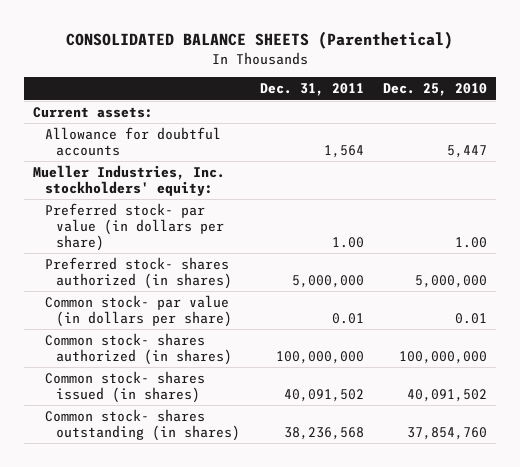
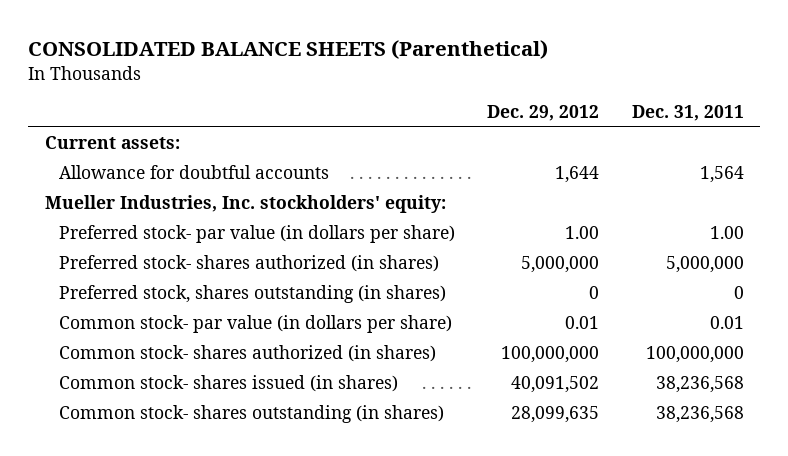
[382,83,487,97] Dec. 25, 2010 -> none
none -> [487,105,600,122] Dec. 29, 2012
none -> [59,285,447,304] Preferred stock, shares outstanding (in shares)
[283,388,364,402] 40,091,502 -> [655,376,744,394] 38,236,568

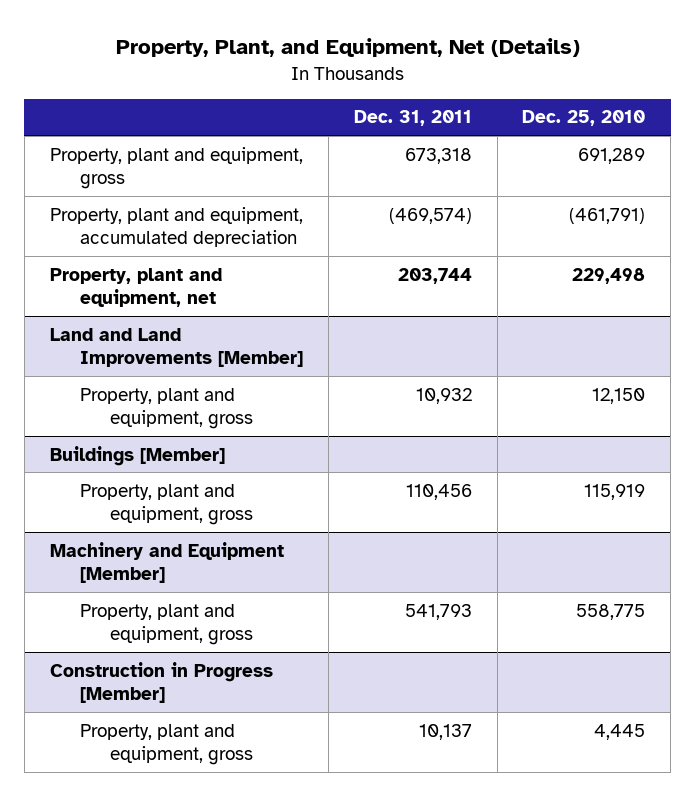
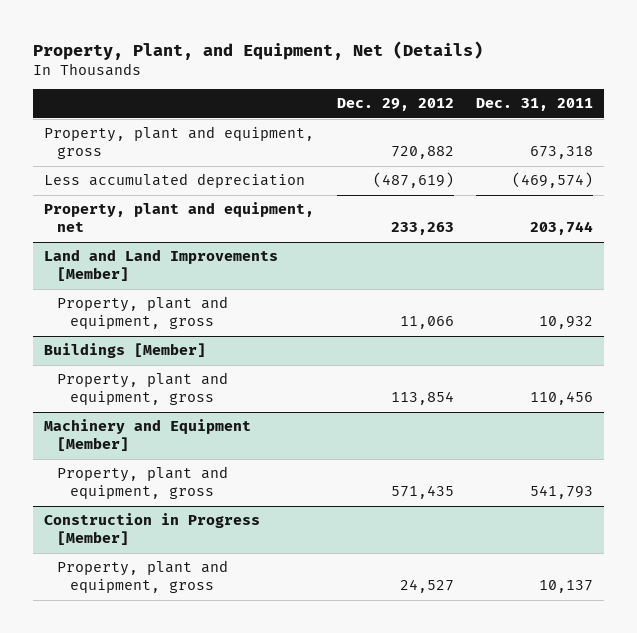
[522,110,646,127] Dec. 25, 2010 -> none
none -> [336,98,454,112] Dec. 29, 2012
[49,206,303,247] Property, plant and equipment, accumulated depreciation -> [44,173,306,189] Less accumulated depreciation

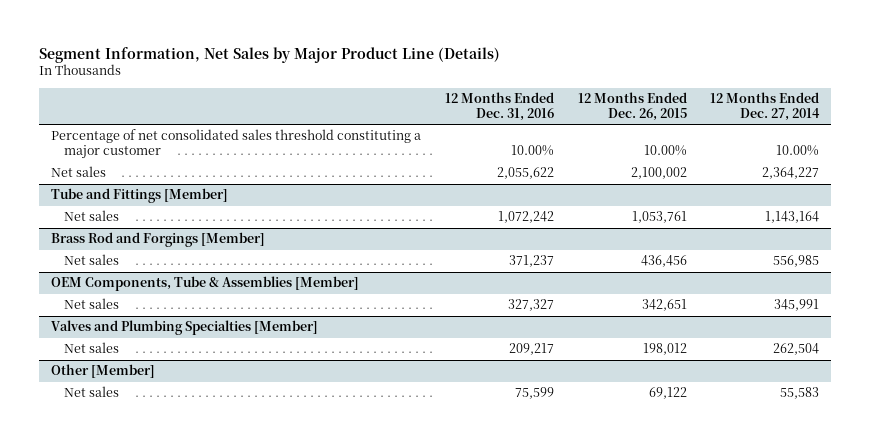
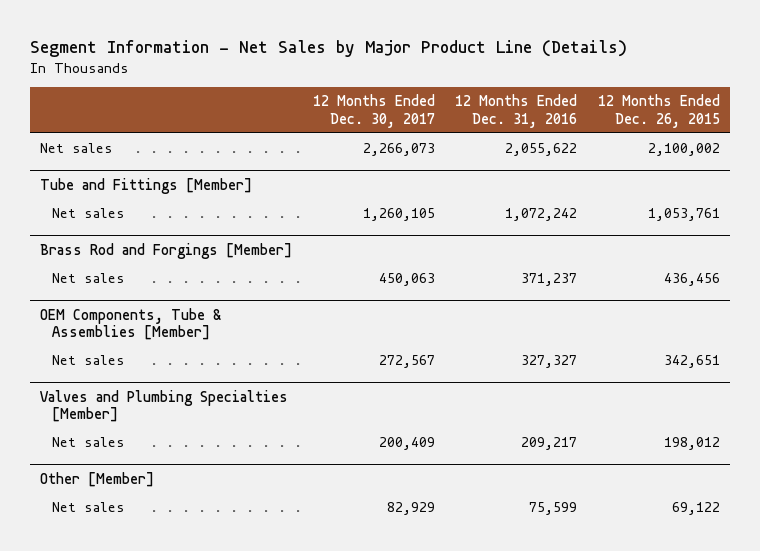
[39,46,501,63] Segment Information, Net Sales by Major Product Line (Details) -> [29,39,627,57] Segment Information - Net Sales by Major Product Line (Details)
[710,92,821,122] 12 Months Ended Dec. 27, 2014 -> none
none -> [312,94,435,128] 12 Months Ended Dec. 30, 2017
[51,129,422,160] Percentage of net consolidated sales threshold constituting a major customer -> none

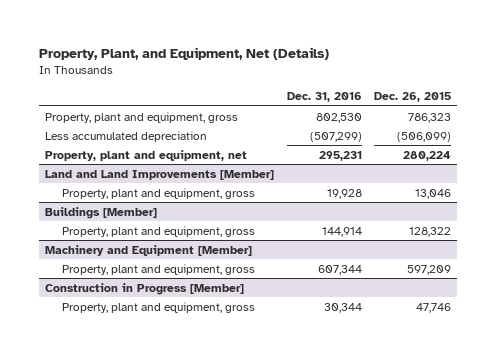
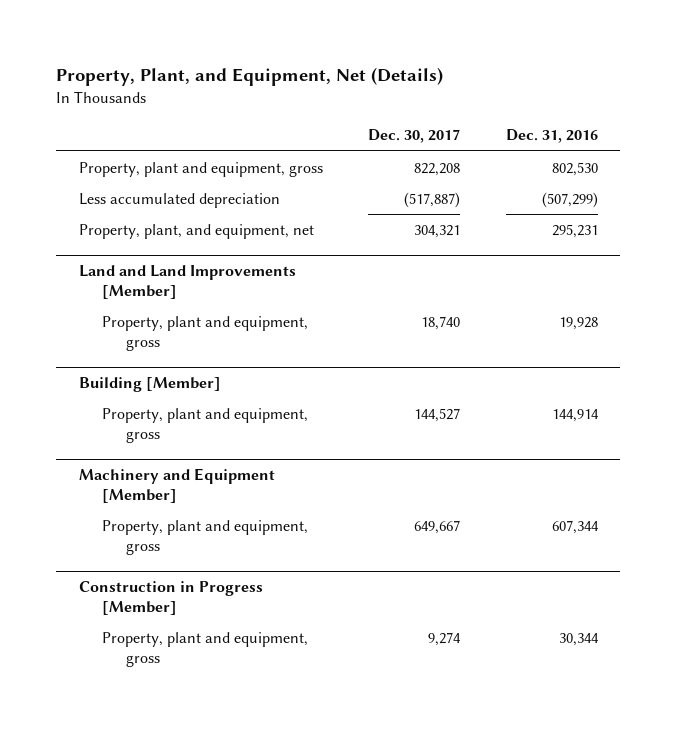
[373,92,451,103] Dec. 26, 2015 -> none
none -> [368,129,461,144] Dec. 30, 2017
[45,149,248,161] Property, plant and equipment, net -> [78,223,314,239] Property, plant, and equipment, net
[45,206,158,219] Buildings [Member] -> [78,376,221,392] Building [Member]

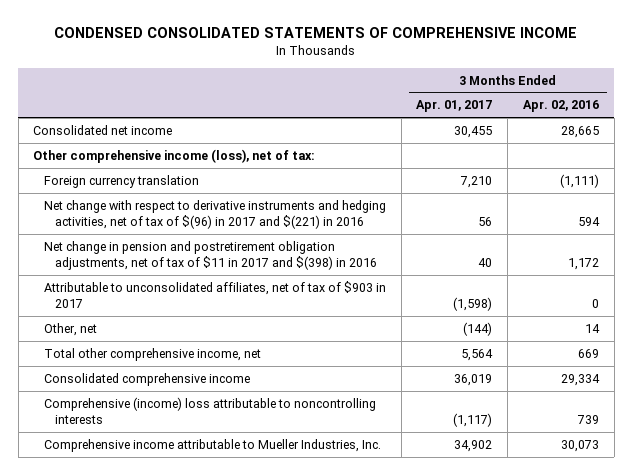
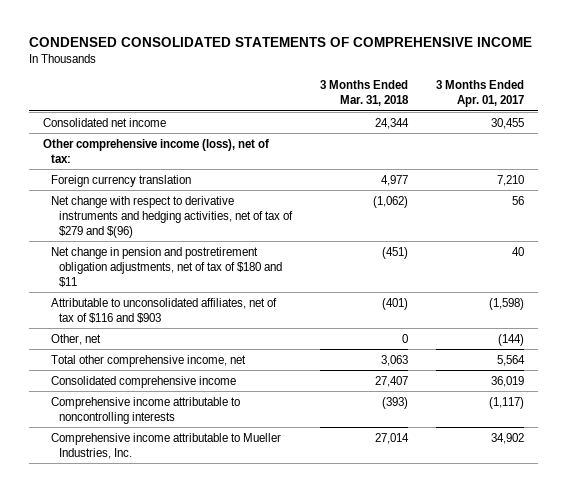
[522,100,599,113] Apr. 02, 2016 -> none
none -> [319,79,409,106] 3 Months Ended Mar. 31, 2018
[44,199,387,230] Net change with respect to derivative instruments and hedging activities, net of tax of $(96) in 2017 and $(221) in 2016 -> [50,195,294,238] Net change with respect to derivative instruments and hedging activities, net of tax of $279 and $(96)
[44,240,377,271] Net change in pension and postretirement obligation adjustments, net of tax of $11 in 2017 and $(398) in 2016 -> [50,246,283,287] Net change in pension and postretirement obligation adjustments, net of tax of $180 and $11
[44,280,387,309] Attributable to unconsolidated affiliates, net of tax of $903 in 2017 -> [50,297,277,323] Attributable to unconsolidated affiliates, net of tax of $116 and $903
[44,396,377,425] Comprehensive (income) loss attributable to noncontrolling interests -> [50,396,240,424] Comprehensive income attributable to noncontrolling interests

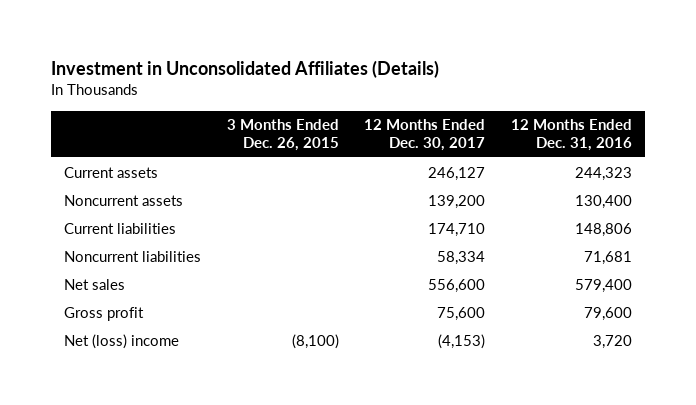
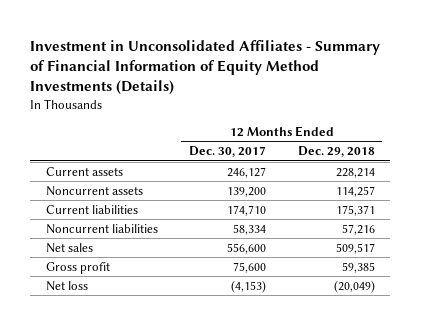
[51,59,440,78] Investment in Unconsolidated Affiliates (Details) -> [30,39,381,96] Investment in Unconsolidated Affiliates - Summary of Financial Information of Equity Method Investments (Details)
[226,119,339,151] 3 Months Ended Dec. 26, 2015 -> none
[510,119,632,151] 12 Months Ended Dec. 31, 2016 -> none
none -> [297,146,375,158] Dec. 29, 2018
[64,333,180,349] Net (loss) income -> [46,280,89,291] Net loss

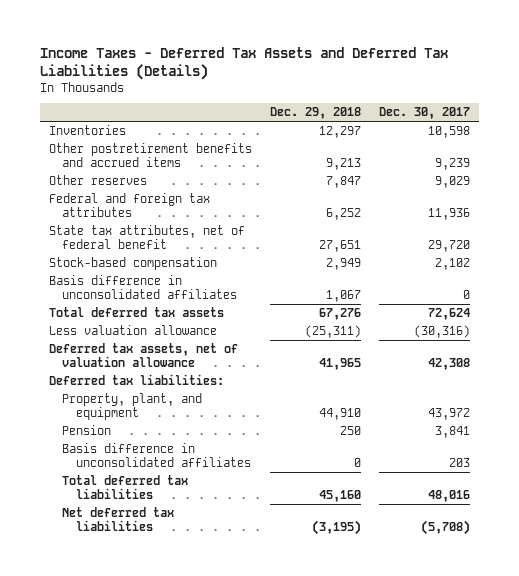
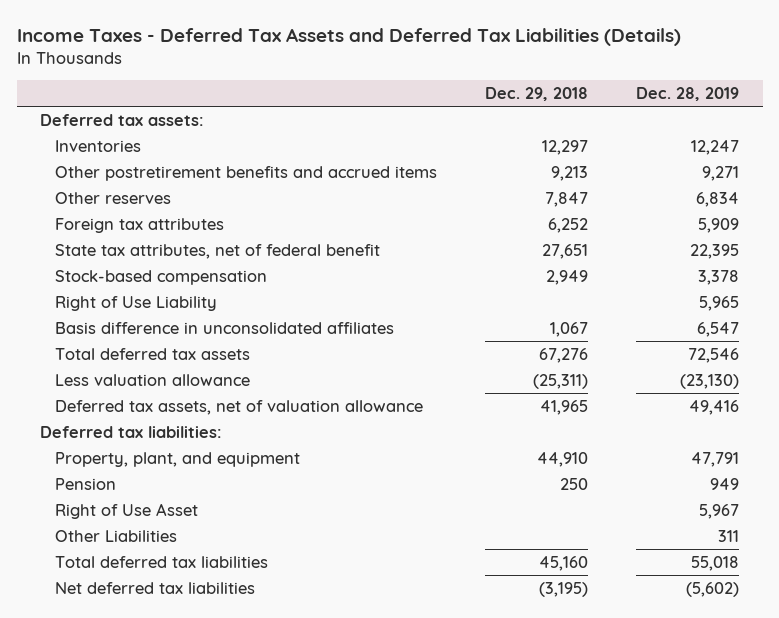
[378,107,470,120] Dec. 30, 2017 -> none
none -> [636,87,740,102] Dec. 28, 2019
none -> [40,113,205,126] Deferred tax assets:
[48,193,210,218] Federal and foreign tax attributes -> [55,217,225,233] Foreign tax attributes
none -> [55,295,218,311] Right of Use Liability
[62,443,251,468] Basis difference in unconsolidated affiliates -> none
none -> [55,502,199,519] Right of Use Asset
none -> [55,529,178,542] Other Liabilities

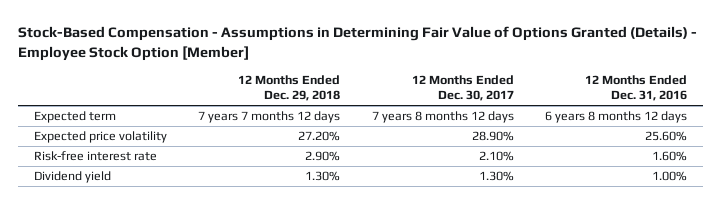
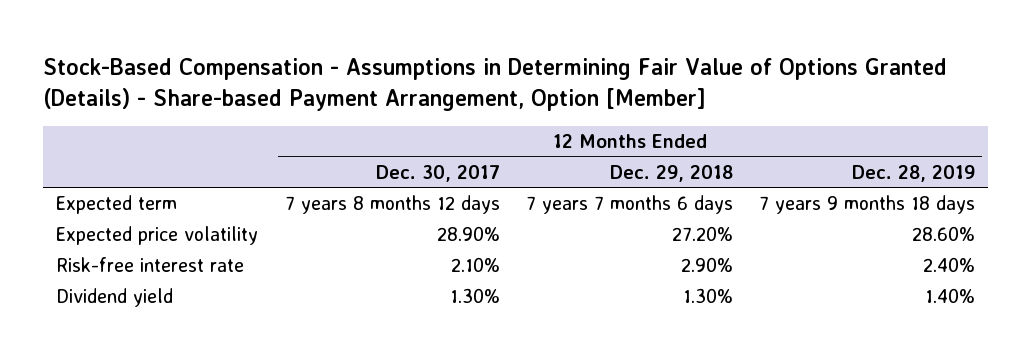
[17,26,697,61] Stock-Based Compensation - Assumptions in Determining Fair Value of Options Granted (Details) - Employee Stock Option [Member] -> [43,57,948,111] Stock-Based Compensation - Assumptions in Determining Fair Value of Options Granted (Details) - Share-based Payment Arrangement, Option [Member]
[585,74,688,101] 12 Months Ended Dec. 31, 2016 -> none
none -> [852,164,976,182] Dec. 28, 2019
[198,111,341,124] 7 years 7 months 12 days -> [525,195,733,215] 7 years 7 months 6 days

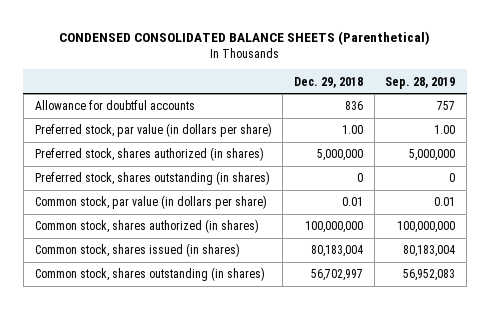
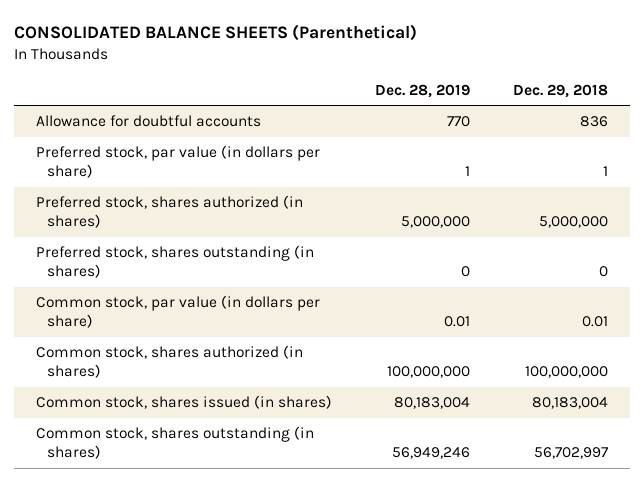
[58,30,430,45] CONDENSED CONSOLIDATED BALANCE SHEETS (Parenthetical) -> [14,24,418,42] CONSOLIDATED BALANCE SHEETS (Parenthetical)
[385,76,456,89] Sep. 28, 2019 -> none
none -> [375,83,471,98] Dec. 28, 2019
[341,125,363,135] 1.00 -> [603,166,609,177] 1

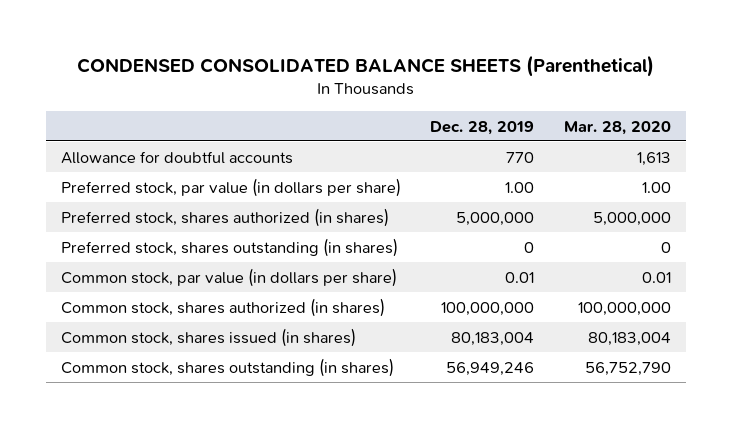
[14,24,418,42] CONSOLIDATED BALANCE SHEETS (Parenthetical) -> [76,54,654,77] CONDENSED CONSOLIDATED BALANCE SHEETS (Parenthetical)
[513,83,609,98] Dec. 29, 2018 -> none
none -> [564,120,672,135] Mar. 28, 2020
[465,166,471,177] 1 -> [505,181,535,193] 1.00

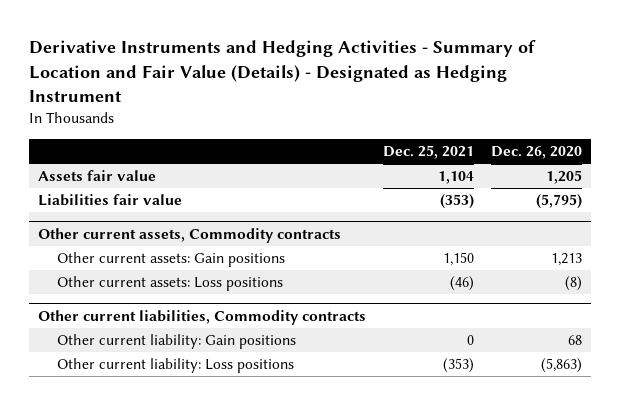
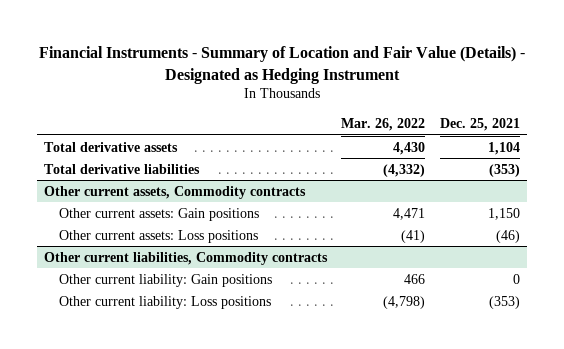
[28,40,536,103] Derivative Instruments and Hedging Activities - Summary of Location and Fair Value (Details) - Designated as Hedging Instrument -> [38,46,525,84] Financial Instruments - Summary of Location and Fair Value (Details) - Designated as Hedging Instrument
[491,146,583,160] Dec. 26, 2020 -> none
none -> [341,117,426,131] Mar. 26, 2022
[37,170,156,182] Assets fair value -> [43,141,178,152] Total derivative assets
[37,194,182,207] Liabilities fair value -> [43,163,200,174] Total derivative liabilities

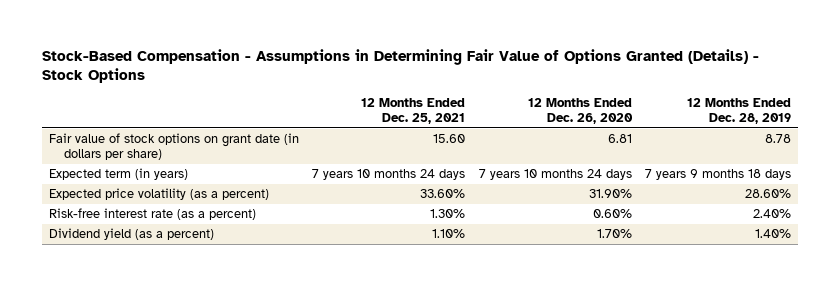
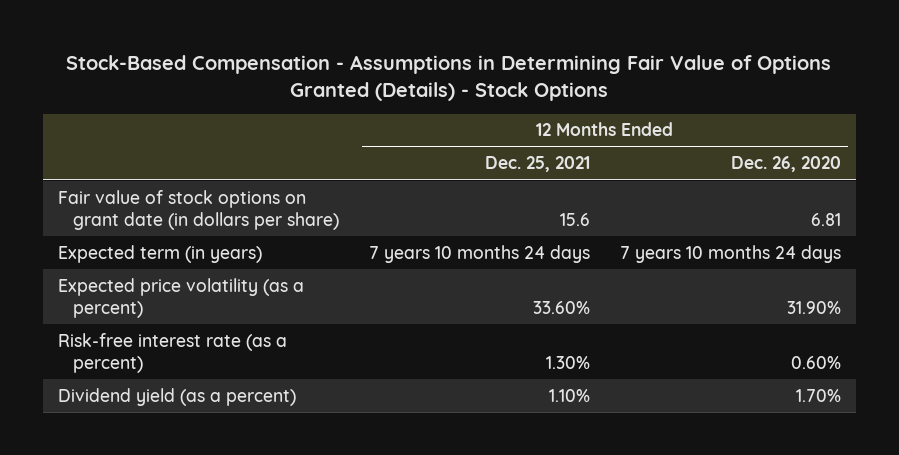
[687,98,792,124] 12 Months Ended Dec. 28, 2019 -> none
[433,134,466,144] 15.60 -> [560,212,591,226] 15.6

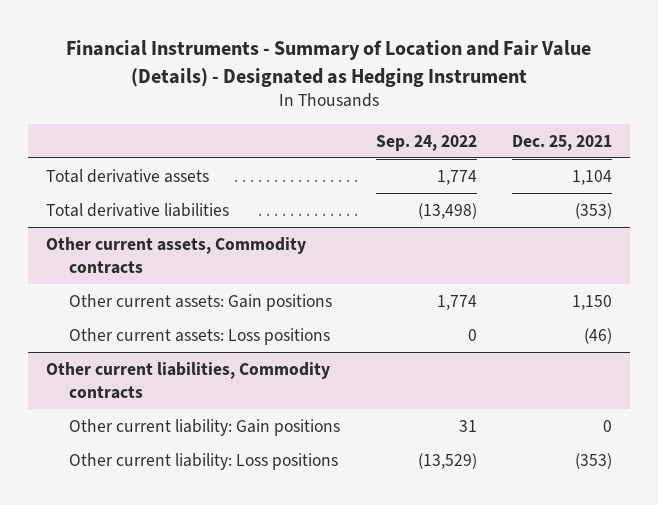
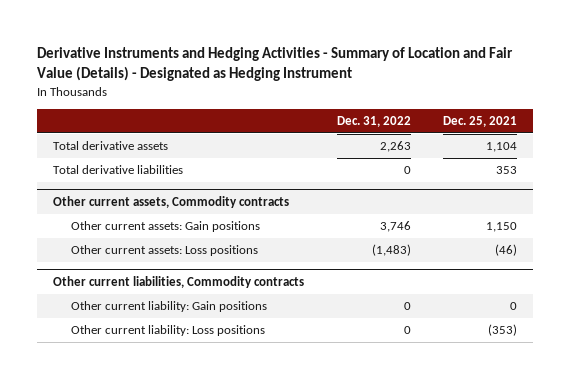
[66,40,592,87] Financial Instruments - Summary of Location and Fair Value (Details) - Designated as Hedging Instrument -> [37,46,514,82] Derivative Instruments and Hedging Activities - Summary of Location and Fair Value (Details) - Designated as Hedging Instrument
[375,134,477,151] Sep. 24, 2022 -> none
none -> [336,116,411,128] Dec. 31, 2022
[575,202,613,219] (353) -> [496,166,518,175] 353

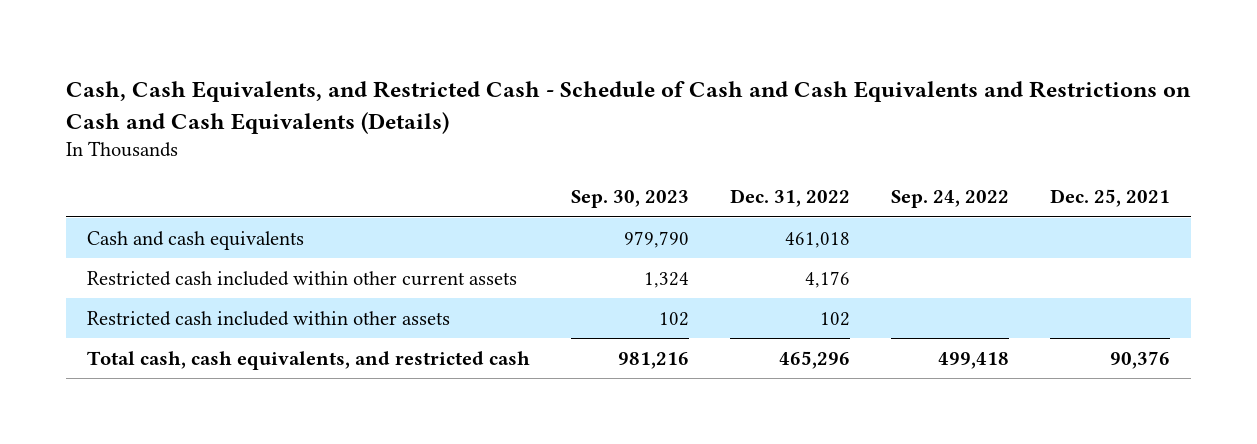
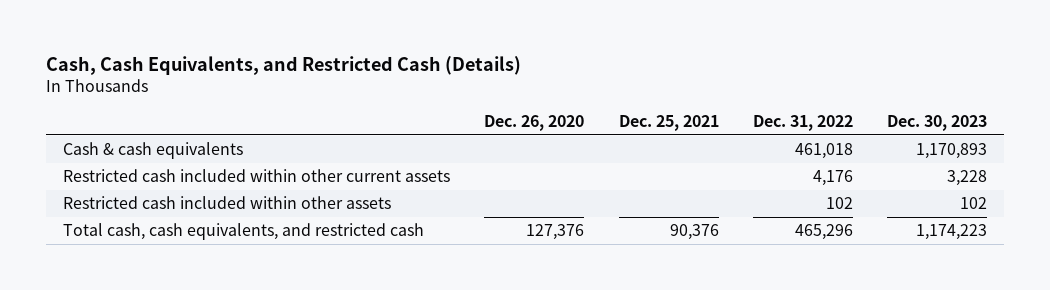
[65,81,1191,134] Cash, Cash Equivalents, and Restricted Cash - Schedule of Cash and Cash Equivalents and Restrictions on Cash and Cash Equivalents (Details) -> [46,55,522,75] Cash, Cash Equivalents, and Restricted Cash (Details)
[570,190,689,209] Sep. 30, 2023 -> none
[891,190,1010,209] Sep. 24, 2022 -> none
none -> [484,114,585,131] Dec. 26, 2020
none -> [887,114,988,131] Dec. 30, 2023
[86,230,304,250] Cash and cash equivalents -> [63,142,244,160] Cash & cash equivalents

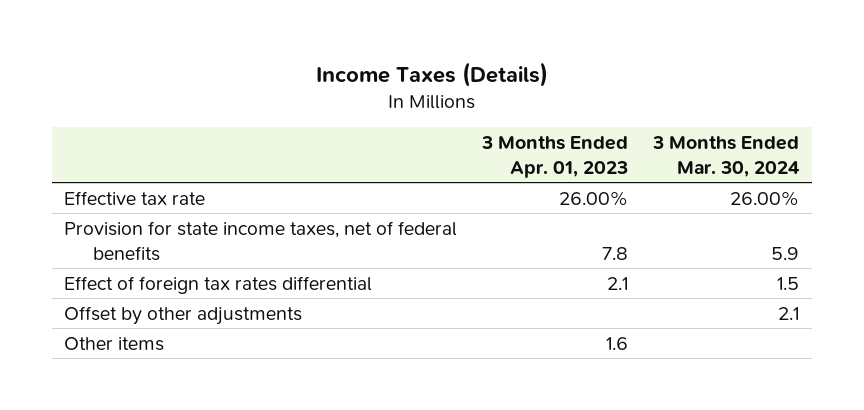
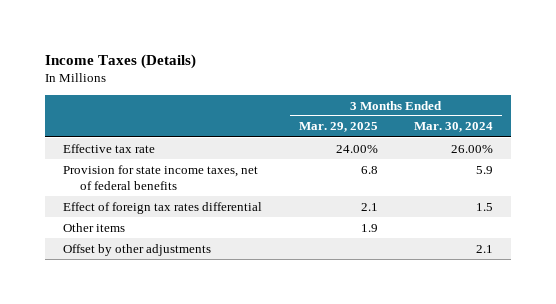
[481,135,629,178] 3 Months Ended Apr. 01, 2023 -> none
none -> [298,122,378,133] Mar. 29, 2025
[64,305,303,325] Offset by other adjustments -> [63,243,212,256] Offset by other adjustments

